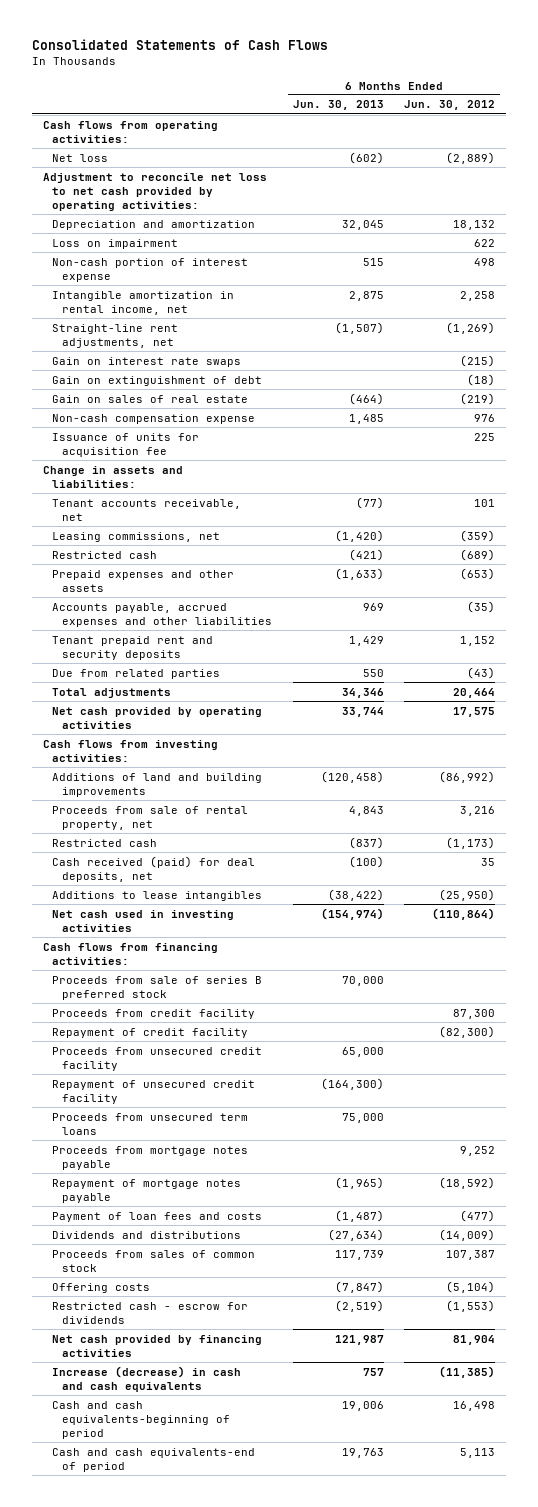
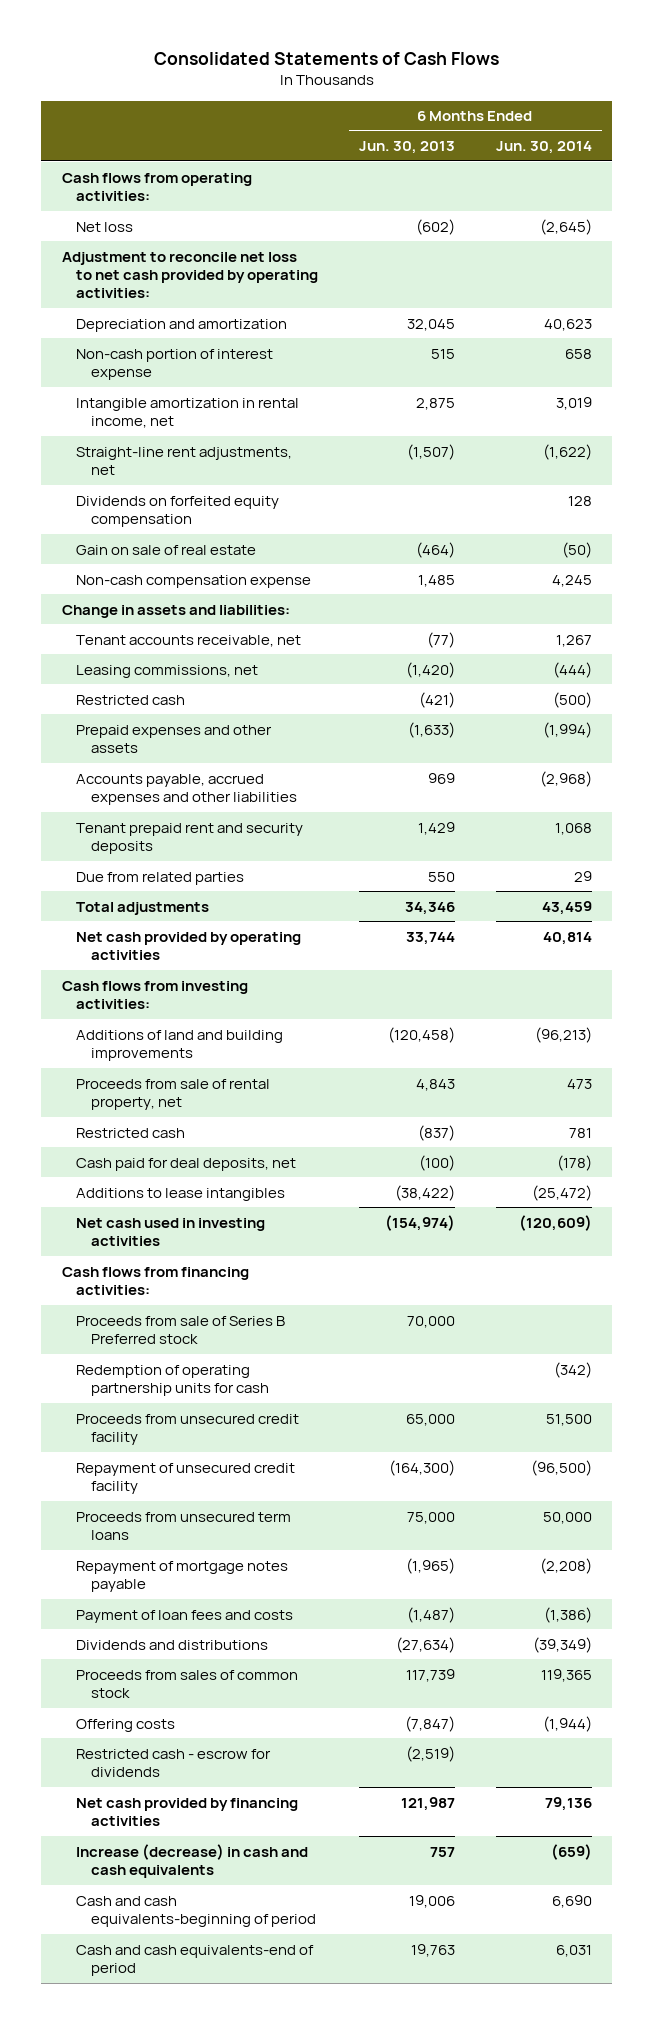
[404,100,496,111] Jun. 30, 2012 -> none
none -> [495,141,592,155] Jun. 30, 2014
[52,238,179,249] Loss on impairment -> none
[52,356,242,367] Gain on interest rate swaps -> none
[52,375,263,386] Gain on extinguishment of debt -> none
none -> [76,495,280,528] Dividends on forfeited equity compensation
[52,394,249,403] Gain on sales of real estate -> [76,544,257,555] Gain on sale of real estate
[52,432,200,457] Issuance of units for acquisition fee -> none
[52,855,256,882] Cash received (paid) for deal deposits, net -> [76,1157,297,1171] Cash paid for deal deposits, net
[52,1008,256,1019] Proceeds from credit facility -> none
[52,1027,249,1038] Repayment of credit facility -> none
[52,975,263,1000] Proceeds from sale of series B preferred stock -> [76,1315,286,1345] Proceeds from sale of Series B Preferred stock
none -> [76,1364,269,1397] Redemption of operating partnership units for cash
[52,1145,249,1170] Proceeds from mortgage notes payable -> none

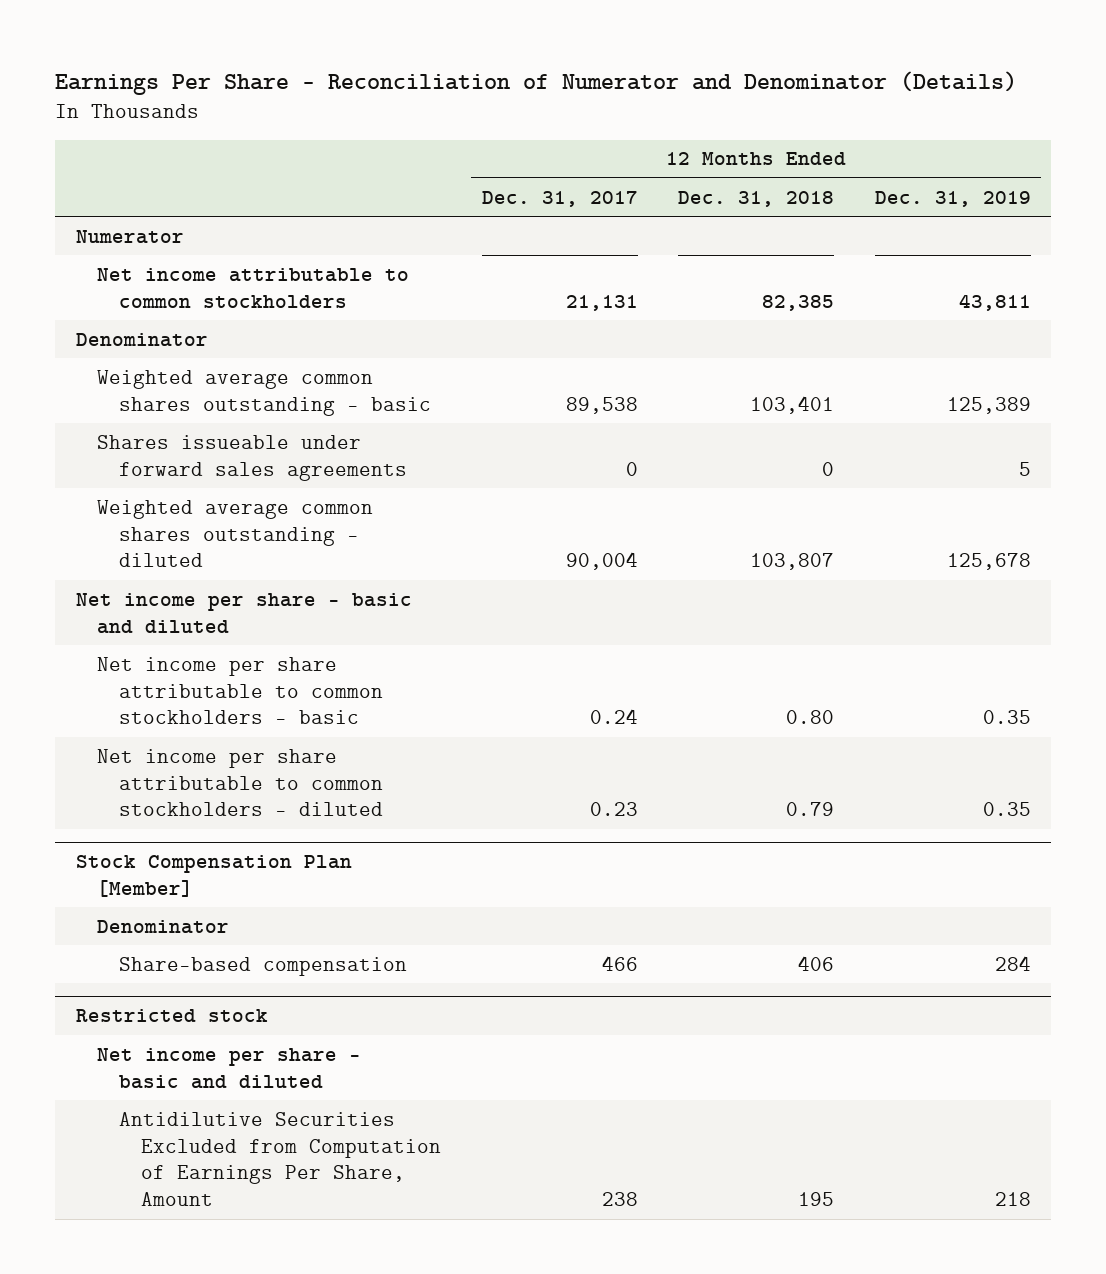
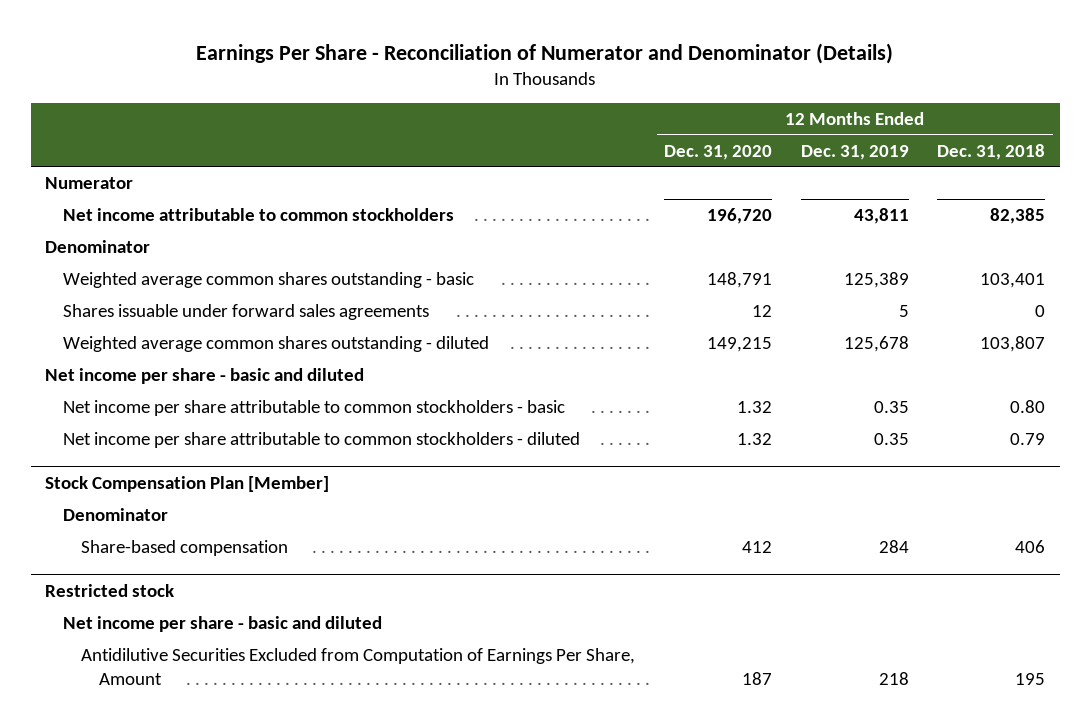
[481,190,638,207] Dec. 31, 2017 -> none
none -> [663,144,772,160] Dec. 31, 2020
[97,434,408,481] Shares issueable under forward sales agreements -> [63,303,430,320] Shares issuable under forward sales agreements

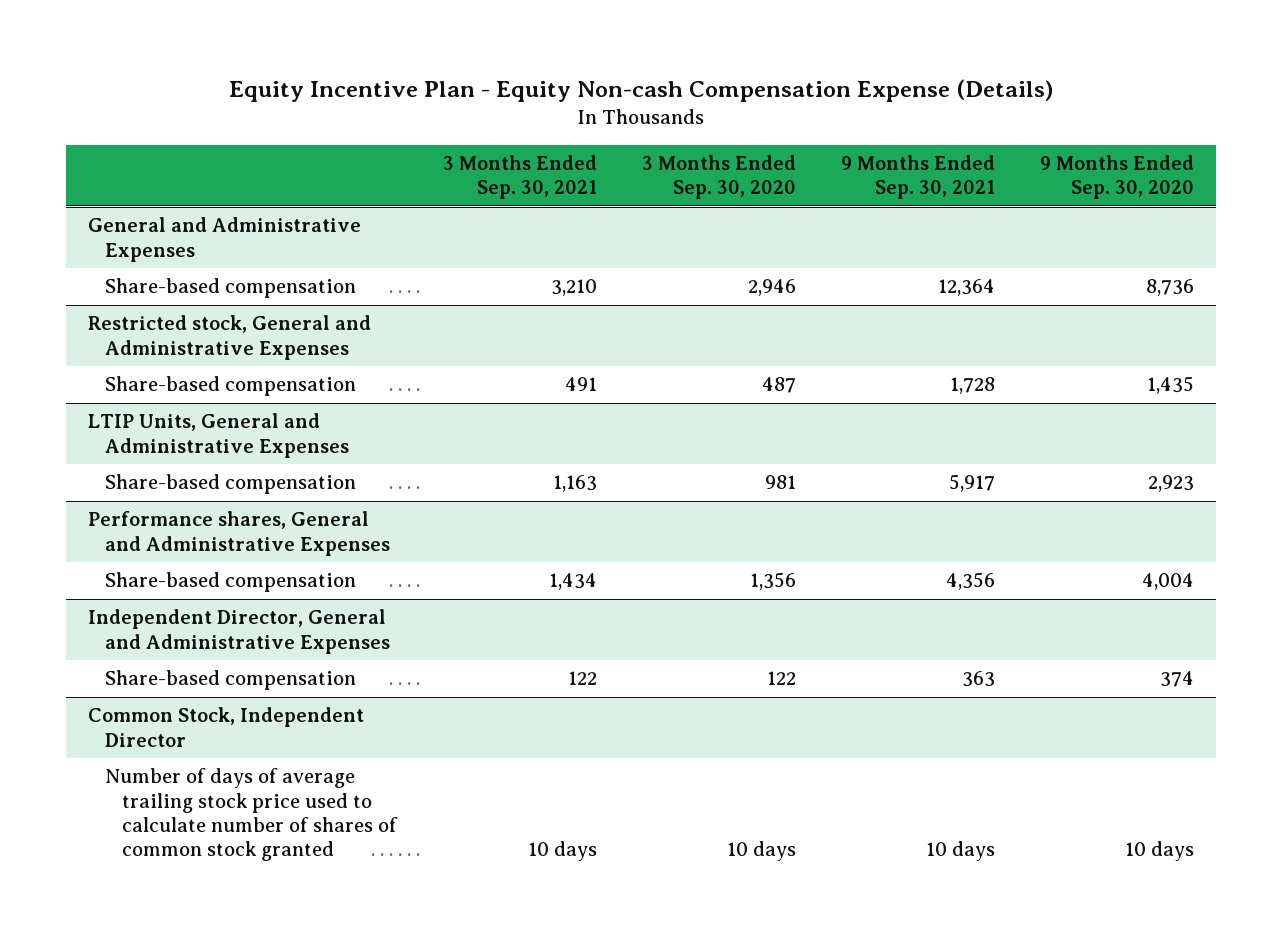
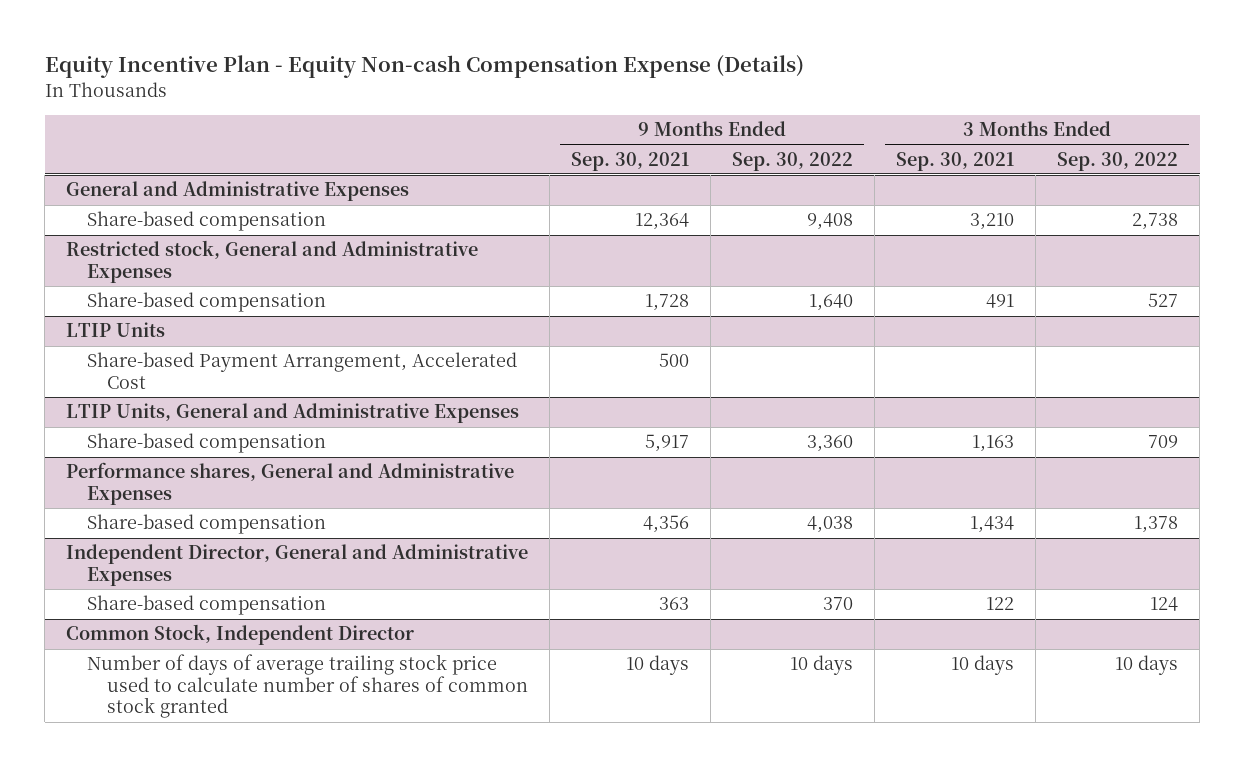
[641,155,796,200] 3 Months Ended Sep. 30, 2020 -> none
[1039,155,1194,200] 9 Months Ended Sep. 30, 2020 -> none
none -> [732,151,854,171] Sep. 30, 2022
none -> [1057,151,1179,171] Sep. 30, 2022
none -> [66,322,166,338] LTIP Units
none -> [86,352,517,389] Share-based Payment Arrangement, Accelerated Cost

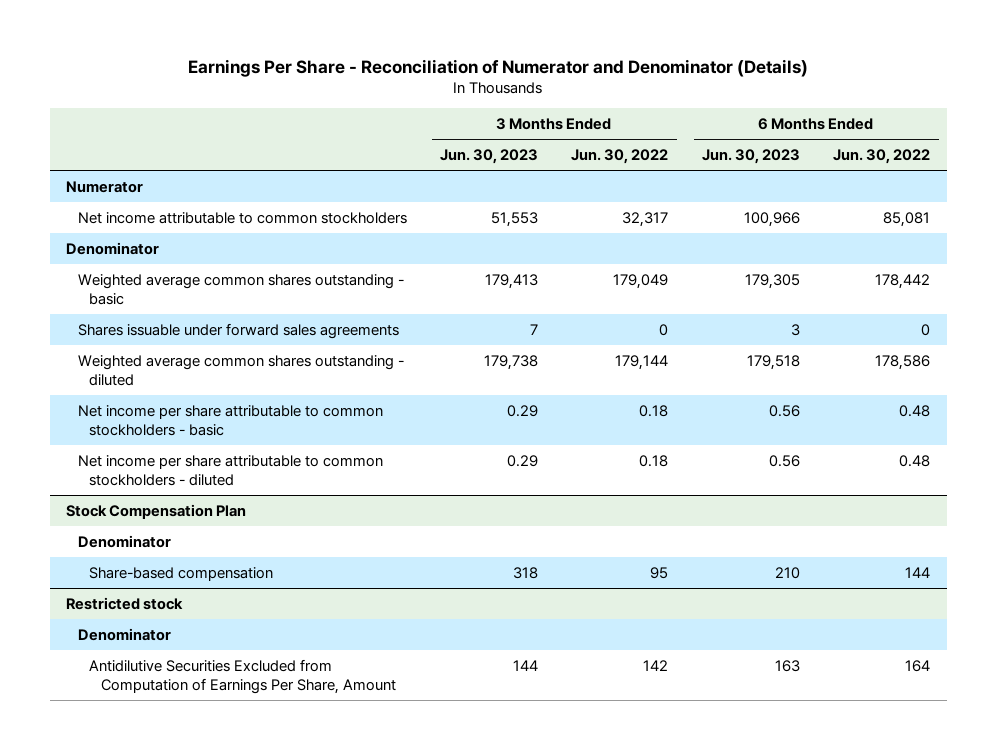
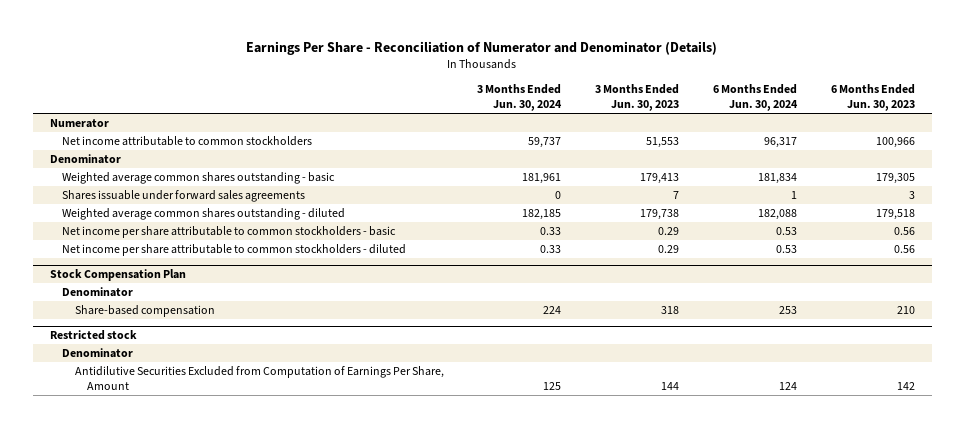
[571,149,669,165] Jun. 30, 2022 -> none
[833,149,931,165] Jun. 30, 2022 -> none
none -> [477,84,563,111] 3 Months Ended Jun. 30, 2024
none -> [713,84,799,111] 6 Months Ended Jun. 30, 2024
[774,659,800,672] 163 -> [897,381,916,390] 142

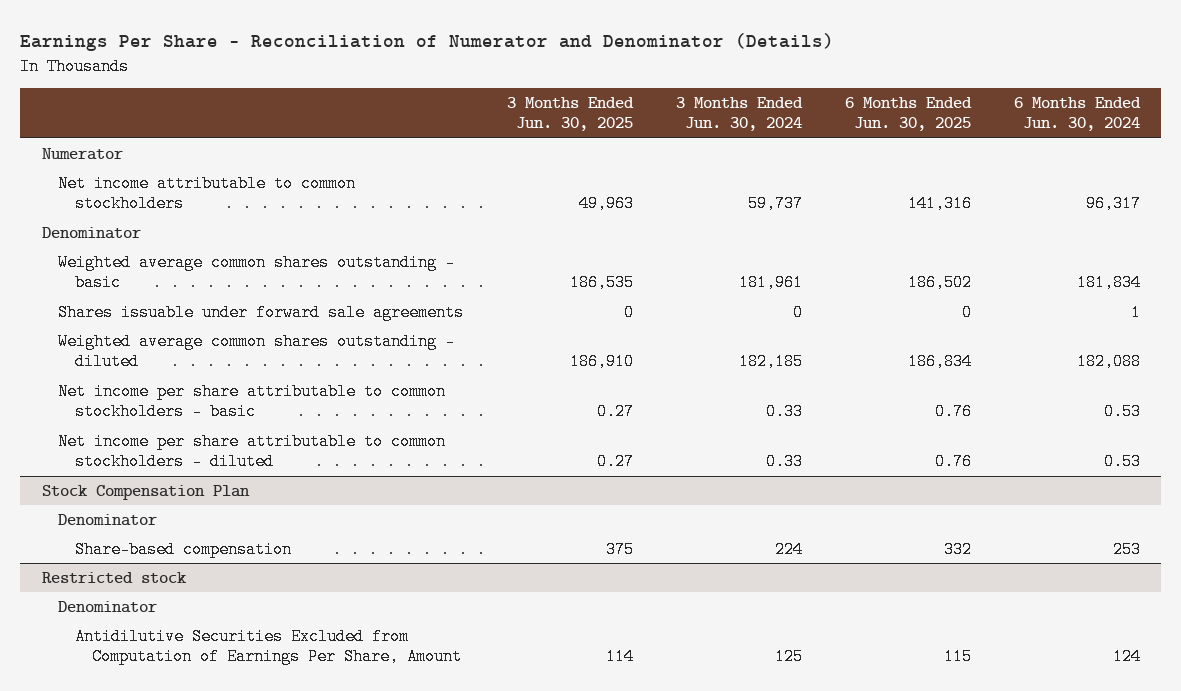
[595,84,680,111] 3 Months Ended Jun. 30, 2023 -> none
[831,84,916,111] 6 Months Ended Jun. 30, 2023 -> none
none -> [506,96,634,132] 3 Months Ended Jun. 30, 2025
none -> [844,96,972,132] 6 Months Ended Jun. 30, 2025
[62,190,306,203] Shares issuable under forward sales agreements -> [58,303,465,321] Shares issuable under forward sale agreements

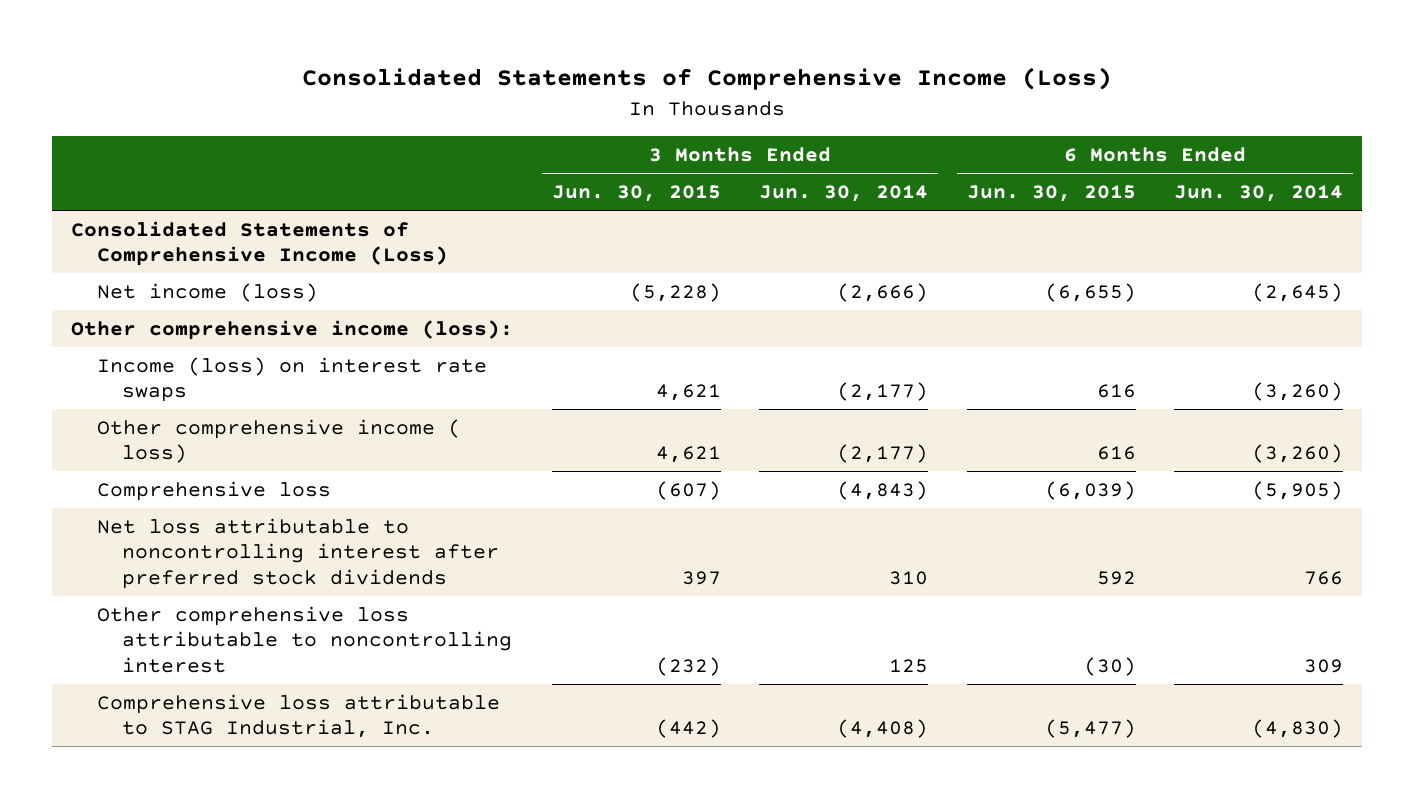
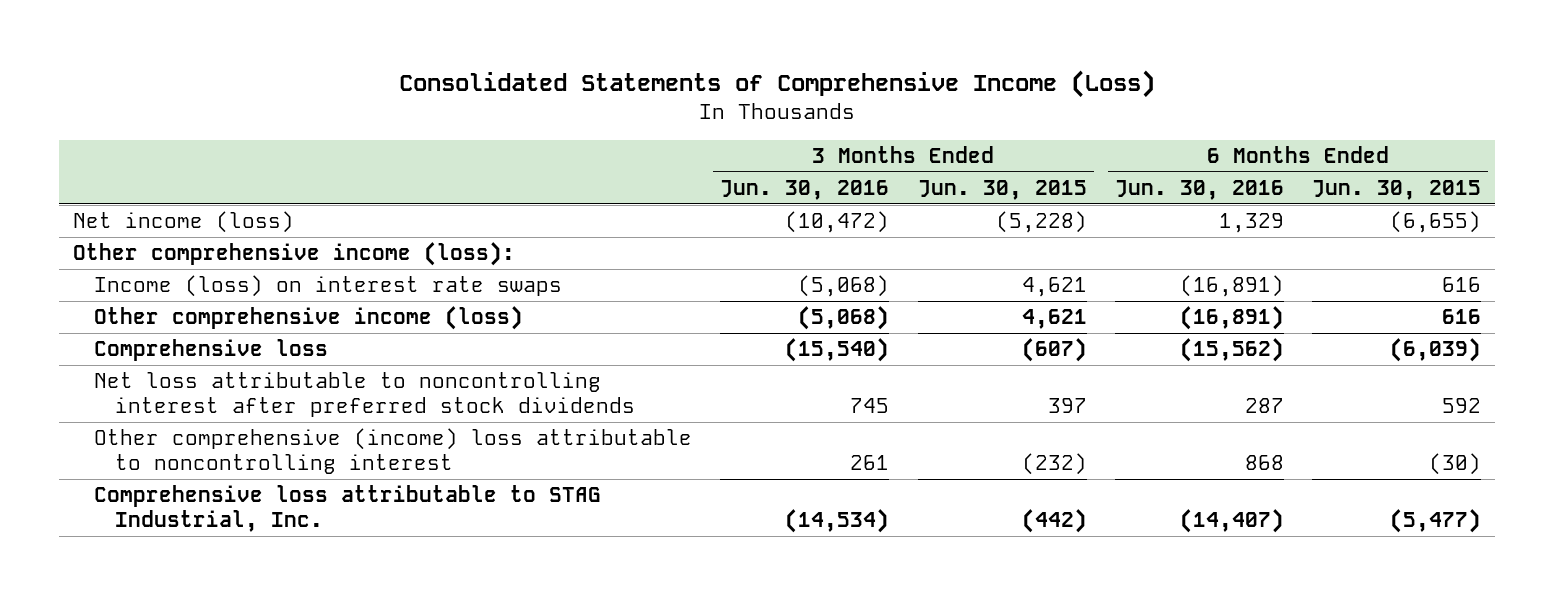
[759,185,929,203] Jun. 30, 2014 -> none
[1173,185,1343,203] Jun. 30, 2014 -> none
none -> [720,179,890,200] Jun. 30, 2016
none -> [1114,179,1284,200] Jun. 30, 2016
[71,220,448,267] Consolidated Statements of Comprehensive Income (Loss) -> none
[96,418,461,464] Other comprehensive income ( loss) -> [94,306,524,331] Other comprehensive income (loss)
[96,605,513,673] Other comprehensive loss attributable to noncontrolling interest -> [94,428,693,474] Other comprehensive (income) loss attributable to noncontrolling interest

